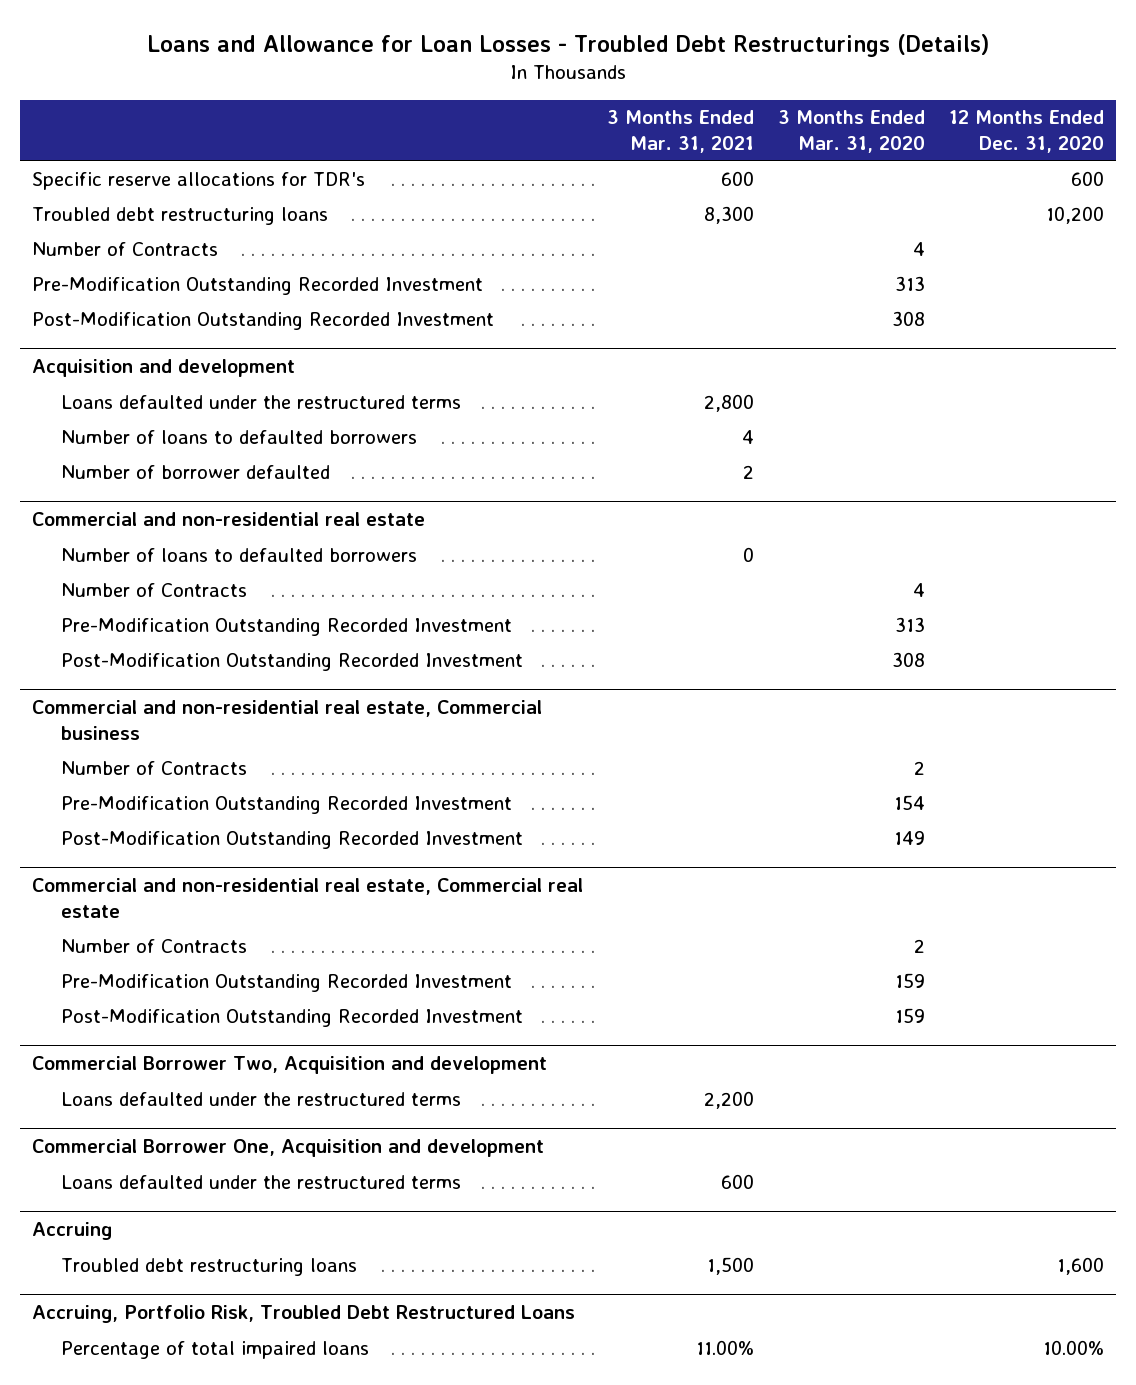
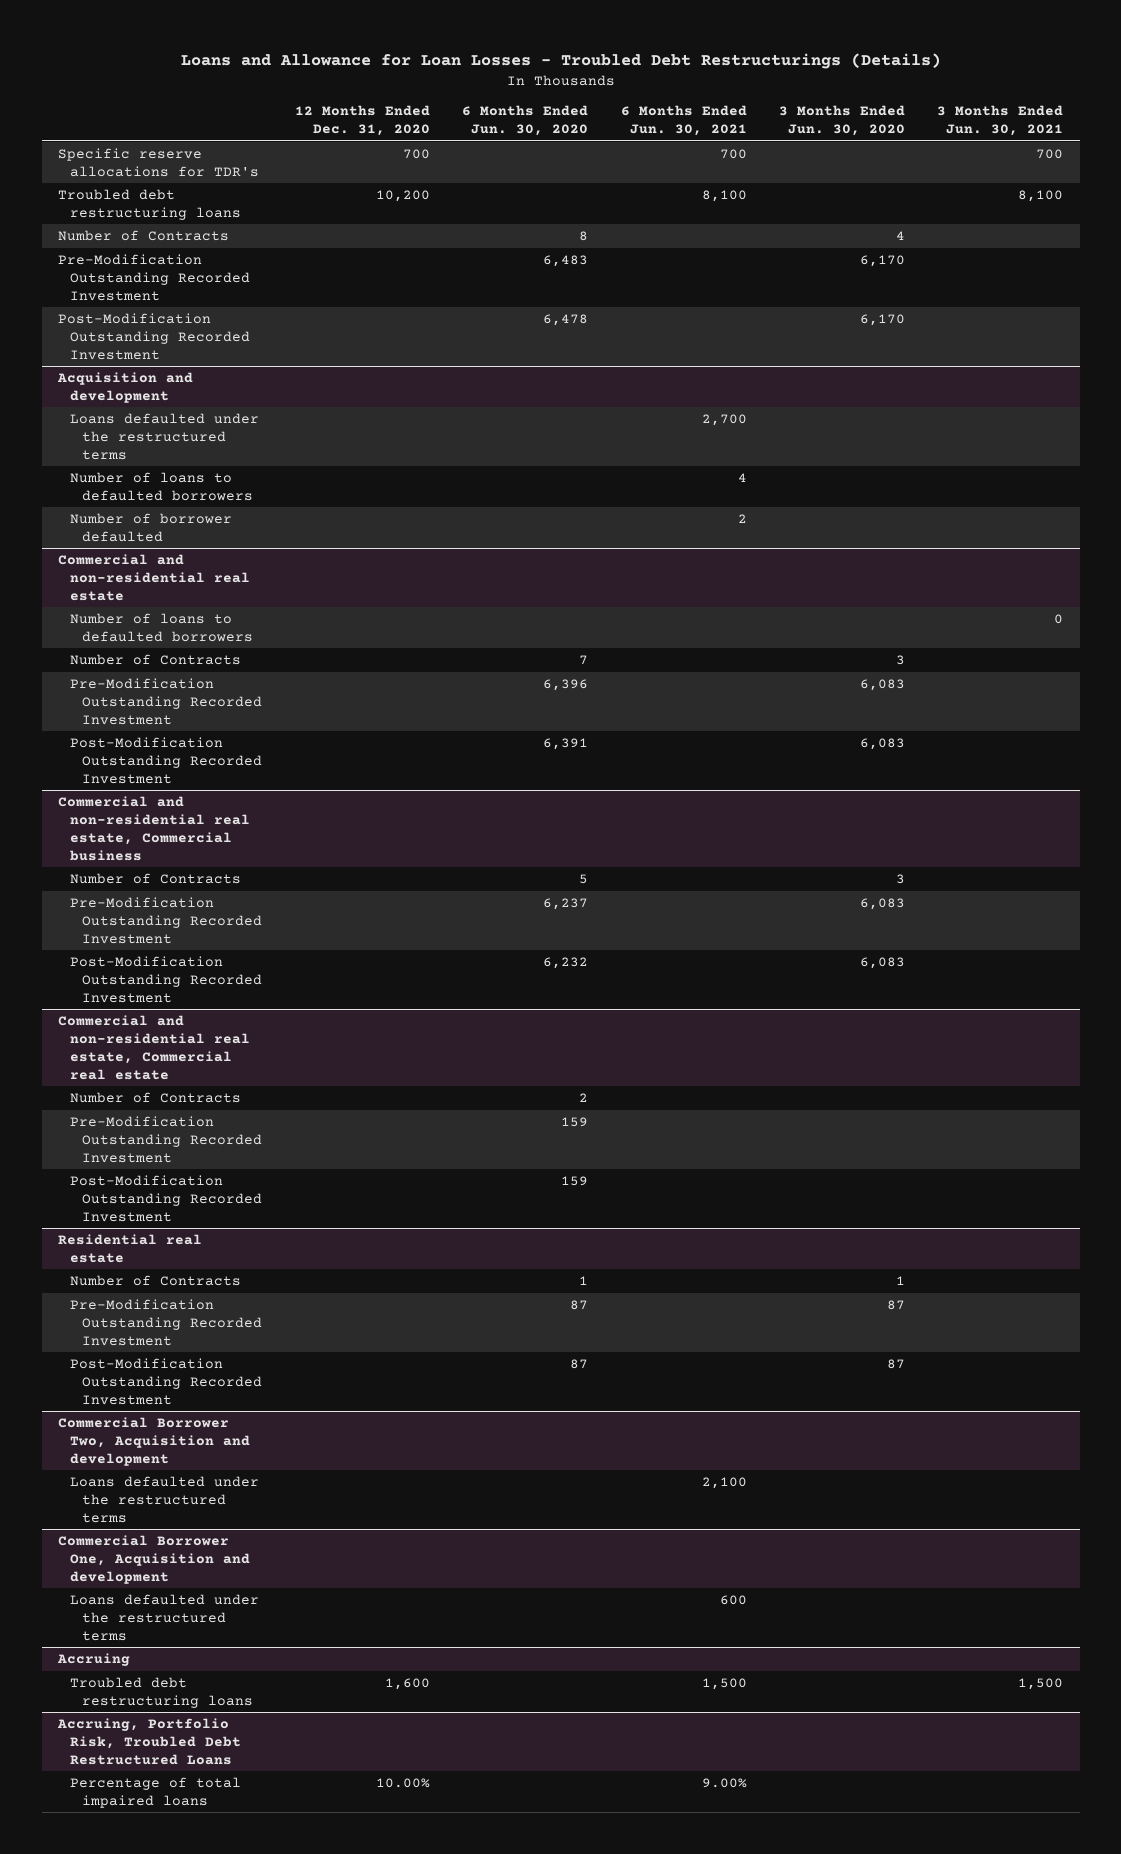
[606,110,754,153] 3 Months Ended Mar. 31, 2021 -> none
[777,110,925,153] 3 Months Ended Mar. 31, 2020 -> none
none -> [462,105,589,137] 6 Months Ended Jun. 30, 2020
none -> [620,105,747,137] 6 Months Ended Jun. 30, 2021
none -> [778,105,905,137] 3 Months Ended Jun. 30, 2020
none -> [937,105,1064,137] 3 Months Ended Jun. 30, 2021
[1070,170,1104,186] 600 -> [402,149,430,160] 700
none -> [58,1234,203,1263] Residential real estate
none -> [70,1275,242,1287] Number of Contracts
none -> [70,1299,263,1346] Pre-Modification Outstanding Recorded Investment
none -> [70,1358,263,1405] Post-Modification Outstanding Recorded Investment

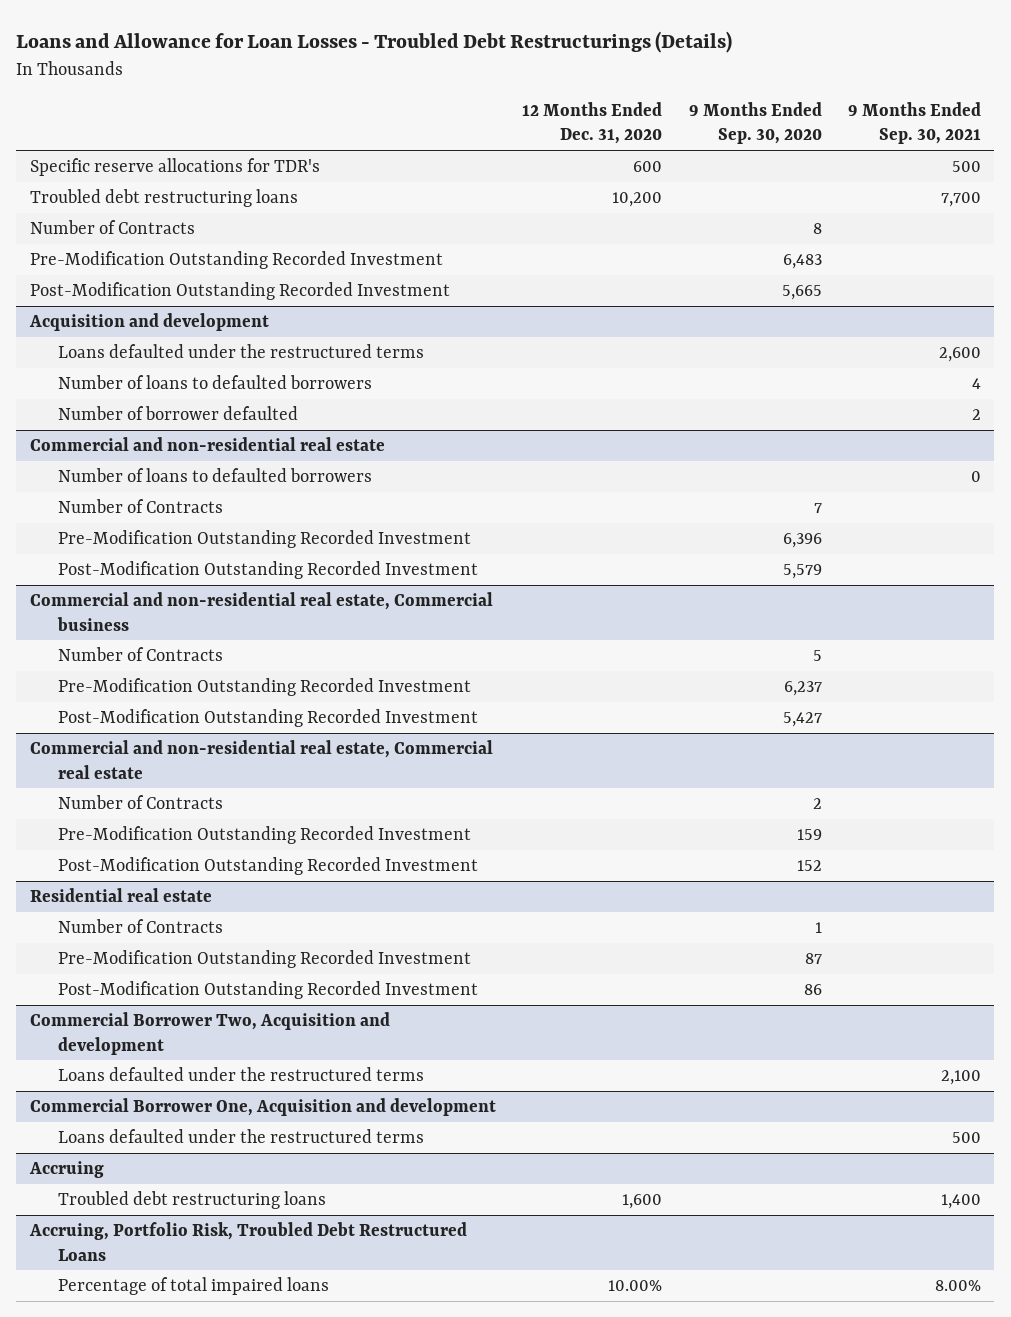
[462,105,589,137] 6 Months Ended Jun. 30, 2020 -> none
[620,105,747,137] 6 Months Ended Jun. 30, 2021 -> none
[778,105,905,137] 3 Months Ended Jun. 30, 2020 -> none
[937,105,1064,137] 3 Months Ended Jun. 30, 2021 -> none
none -> [688,102,822,145] 9 Months Ended Sep. 30, 2020
none -> [848,102,982,145] 9 Months Ended Sep. 30, 2021
[402,149,430,160] 700 -> [633,161,663,173] 600

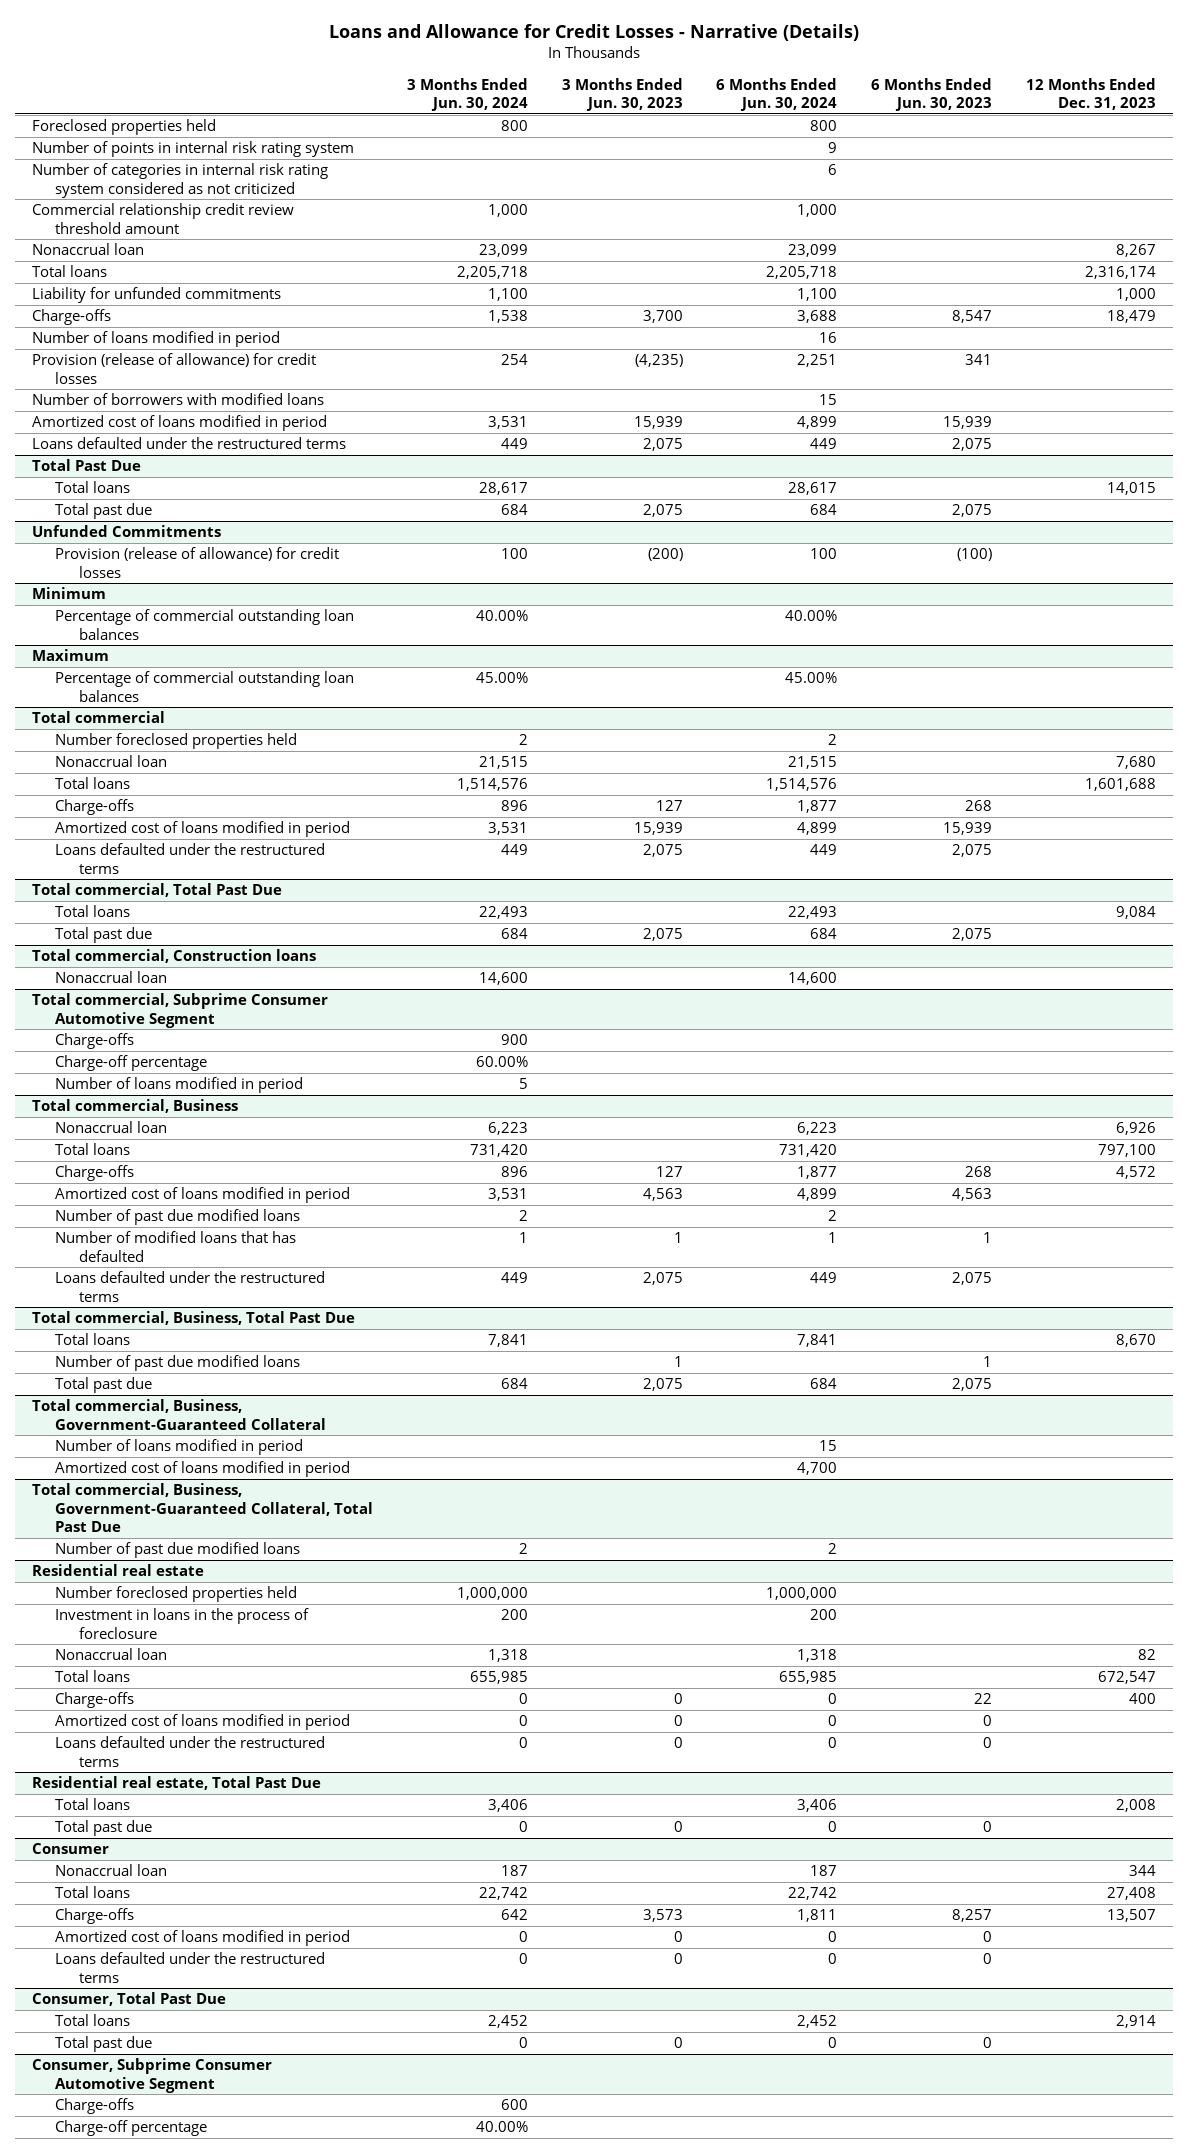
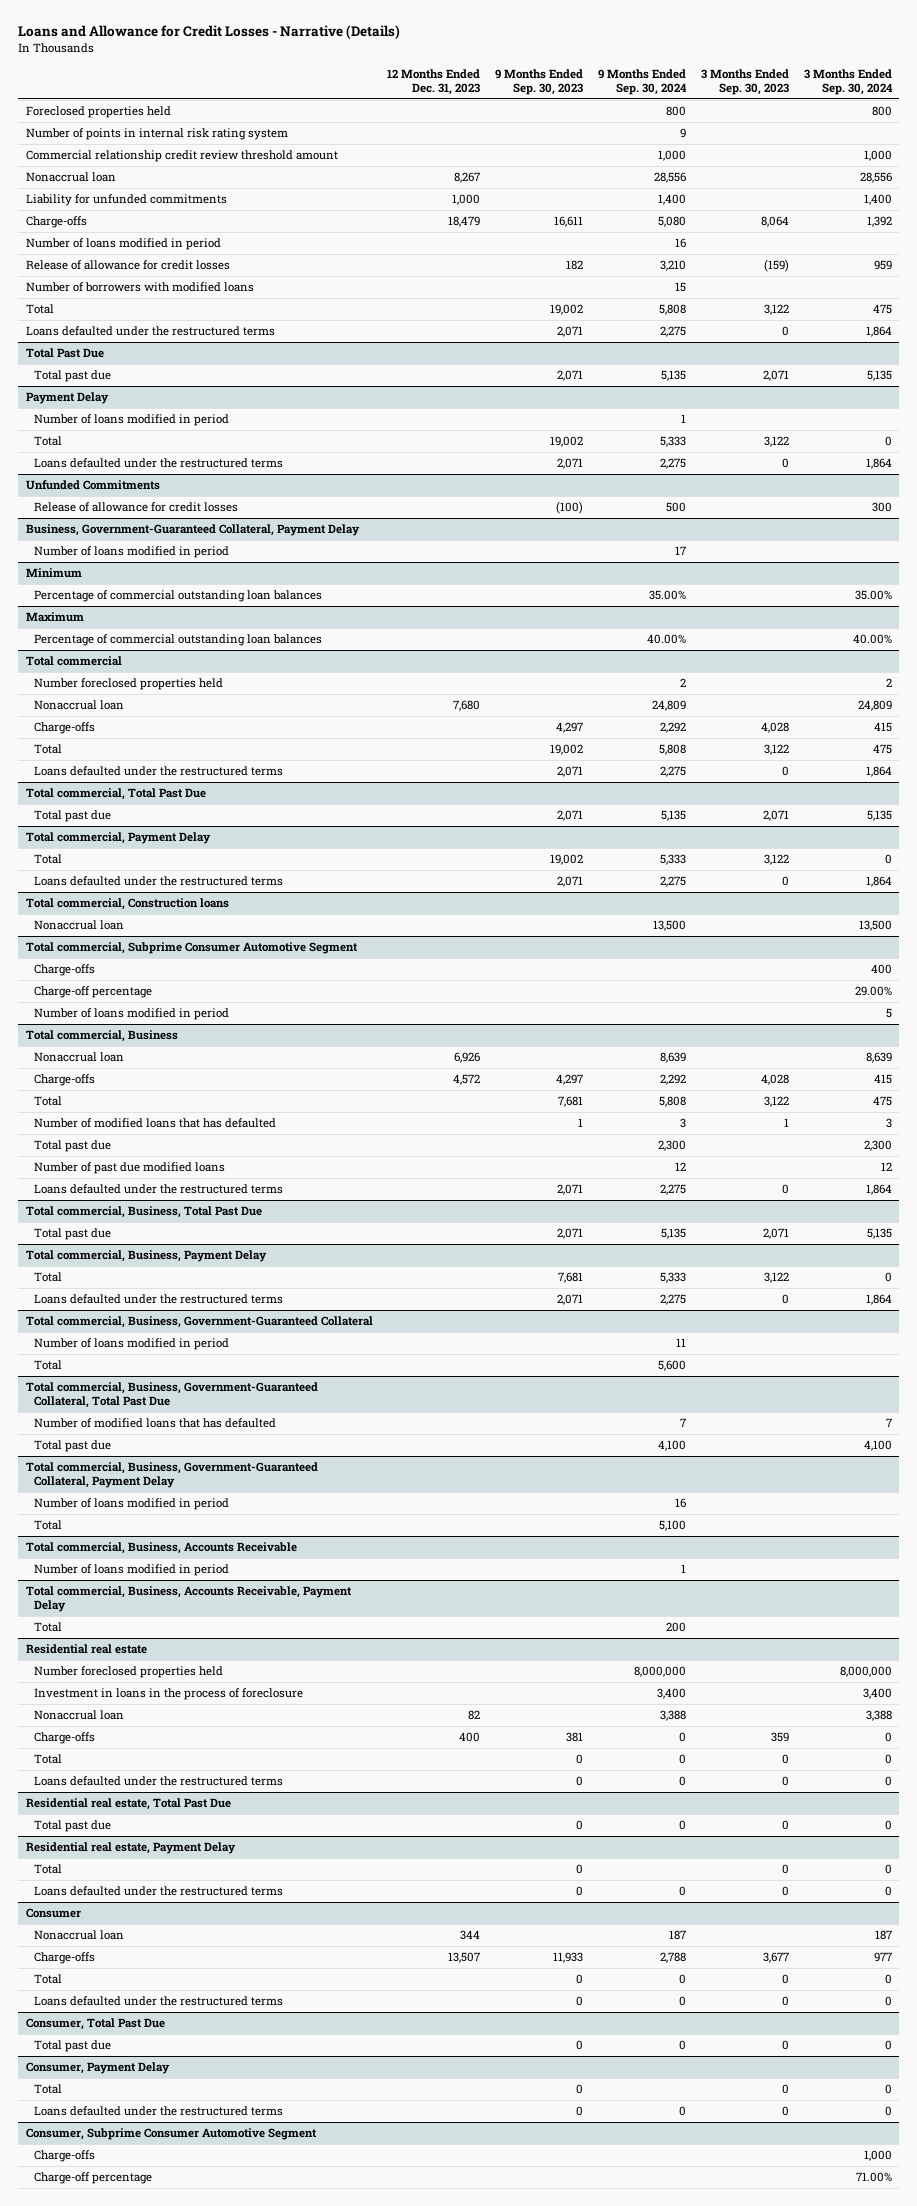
[406,78,528,112] 3 Months Ended Jun. 30, 2024 -> none
[561,78,683,112] 3 Months Ended Jun. 30, 2023 -> none
[716,78,838,112] 6 Months Ended Jun. 30, 2024 -> none
[871,78,993,112] 6 Months Ended Jun. 30, 2023 -> none
none -> [495,69,584,96] 9 Months Ended Sep. 30, 2023
none -> [598,69,688,96] 9 Months Ended Sep. 30, 2024
none -> [701,69,790,96] 3 Months Ended Sep. 30, 2023
none -> [803,69,893,96] 3 Months Ended Sep. 30, 2024
[31,163,328,198] Number of categories in internal risk rating system considered as not criticized -> none
[31,265,107,278] Total loans -> none
[31,353,316,384] Provision (release of allowance) for credit losses -> [25,259,230,270] Release of allowance for credit losses
[31,415,327,432] Amortized cost of loans modified in period -> [25,303,54,314] Total
[55,481,131,494] Total loans -> none
none -> [25,391,109,404] Payment Delay
none -> [33,413,229,426] Number of loans modified in period
none -> [33,435,62,446] Total
none -> [33,457,283,468] Loans defaulted under the restructured terms
[55,547,340,578] Provision (release of allowance) for credit losses -> [33,501,238,512] Release of allowance for credit losses
none -> [25,523,360,536] Business, Government-Guaranteed Collateral, Payment Delay
none -> [33,545,229,558] Number of loans modified in period
[55,777,131,790] Total loans -> none
[55,821,351,838] Amortized cost of loans modified in period -> [33,743,62,754] Total
[55,905,131,918] Total loans -> none
none -> [25,831,211,844] Total commercial, Payment Delay
none -> [33,853,62,864] Total
none -> [33,875,283,886] Loans defaulted under the restructured terms
[55,1143,131,1156] Total loans -> none
[55,1187,351,1204] Amortized cost of loans modified in period -> [33,1095,62,1106] Total
none -> [33,1139,111,1152] Total past due
[55,1209,301,1226] Number of past due modified loans -> [33,1161,225,1174] Number of past due modified loans
[55,1333,131,1346] Total loans -> none
[55,1355,301,1372] Number of past due modified loans -> none
none -> [25,1249,267,1262] Total commercial, Business, Payment Delay
none -> [33,1271,62,1282] Total
none -> [33,1293,283,1304] Loans defaulted under the restructured terms
[55,1461,351,1478] Amortized cost of loans modified in period -> [33,1359,62,1370] Total
[55,1542,301,1559] Number of past due modified loans -> none
none -> [33,1417,276,1428] Number of modified loans that has defaulted
none -> [33,1439,111,1452] Total past due
none -> [25,1461,318,1488] Total commercial, Business, Government-Guaranteed Collateral, Payment Delay
none -> [33,1497,229,1510] Number of loans modified in period
none -> [33,1519,62,1530] Total
none -> [25,1541,297,1554] Total commercial, Business, Accounts Receivable
none -> [33,1563,229,1576] Number of loans modified in period
none -> [25,1585,352,1612] Total commercial, Business, Accounts Receivable, Payment Delay
none -> [33,1621,62,1632] Total
[55,1670,131,1683] Total loans -> none
[55,1714,351,1731] Amortized cost of loans modified in period -> [33,1753,62,1764] Total
[55,1798,131,1811] Total loans -> none
none -> [25,1841,236,1854] Residential real estate, Payment Delay
none -> [33,1863,62,1874] Total
none -> [33,1885,283,1896] Loans defaulted under the restructured terms
[55,1886,131,1899] Total loans -> none
[55,1930,351,1947] Amortized cost of loans modified in period -> [33,1973,62,1984] Total
[55,2014,131,2027] Total loans -> none
none -> [25,2061,170,2074] Consumer, Payment Delay
none -> [33,2083,62,2094] Total
none -> [33,2105,283,2116] Loans defaulted under the restructured terms

